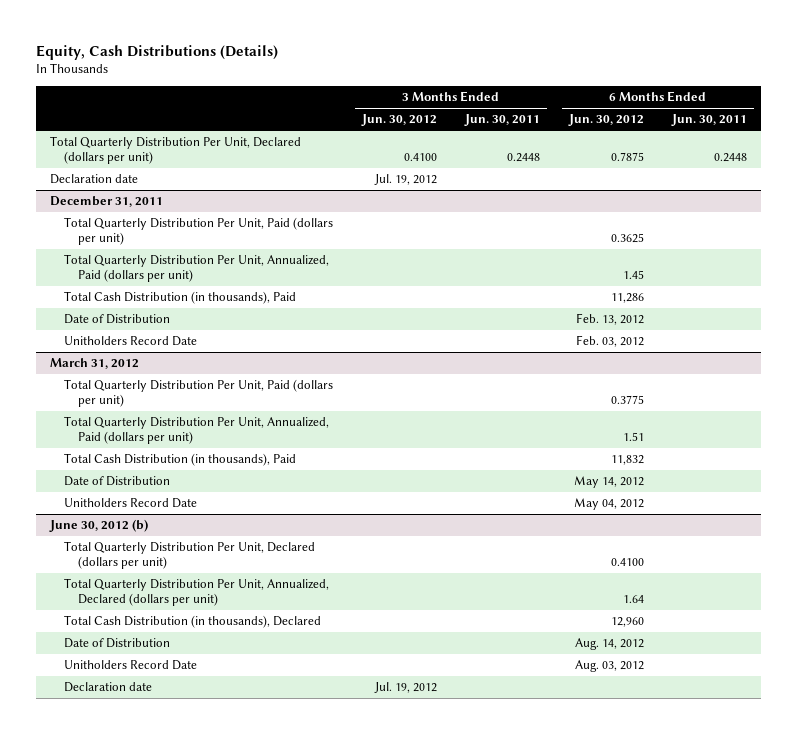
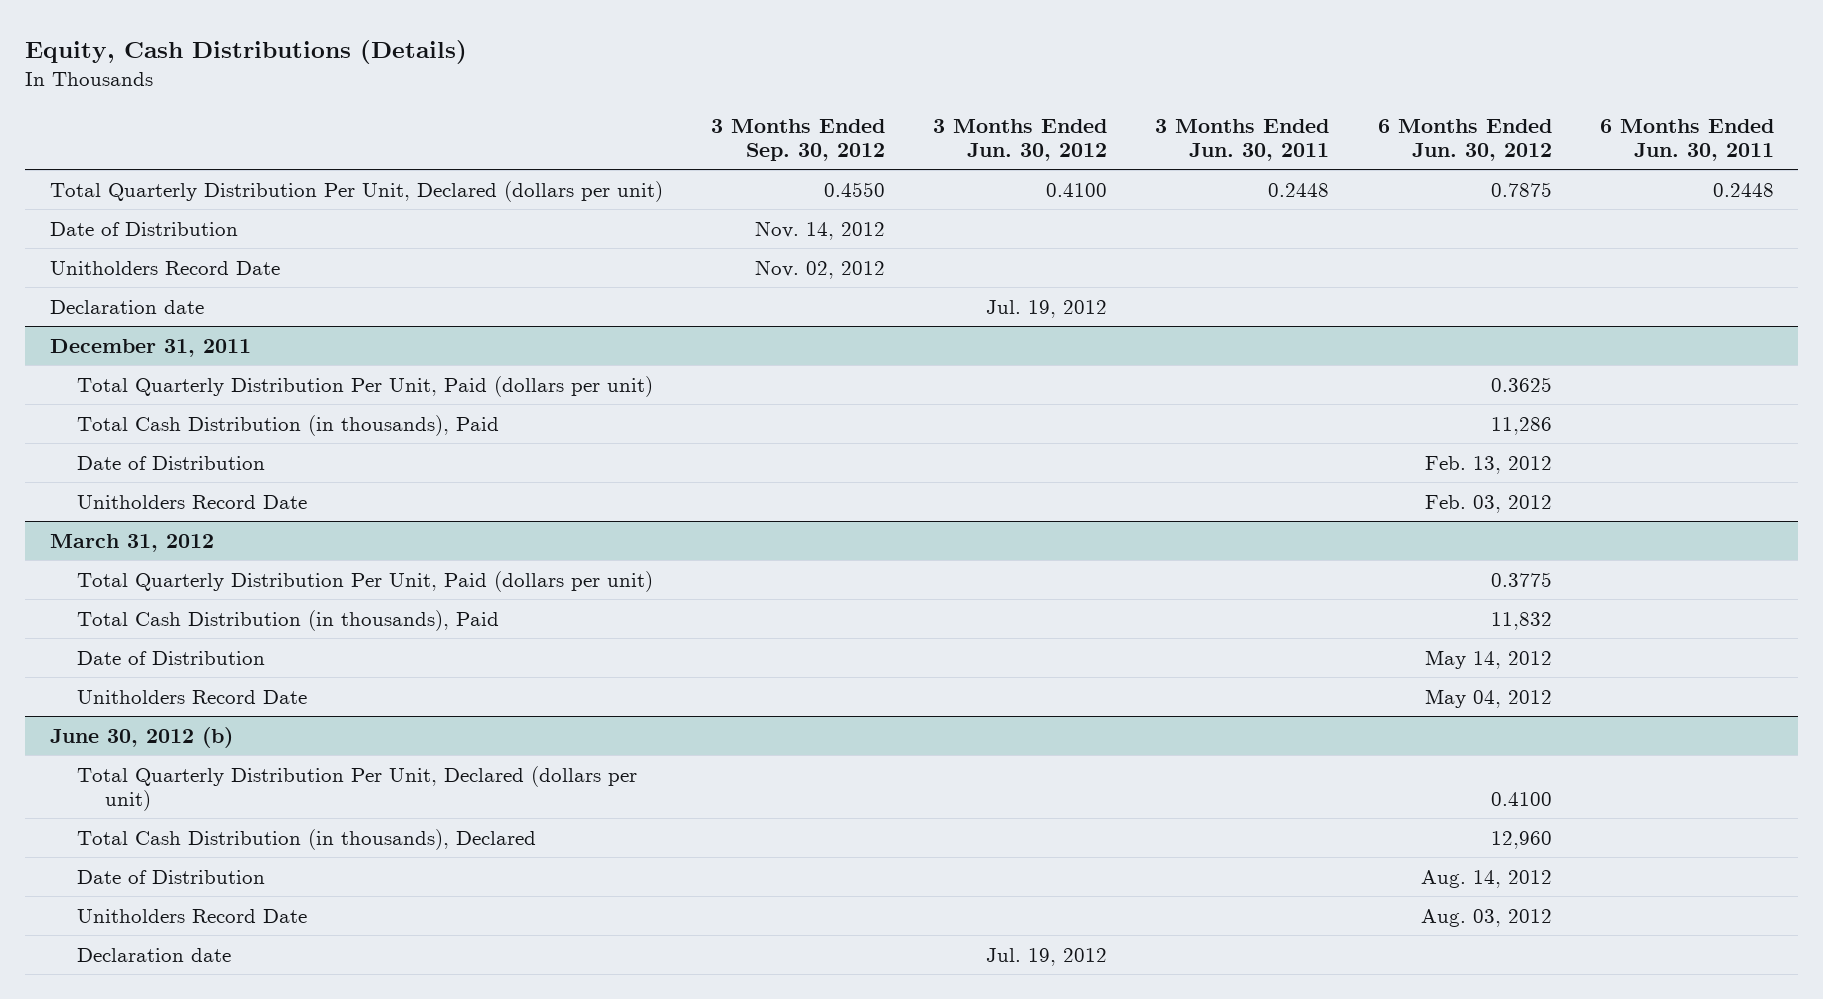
none -> [710,119,885,162] 3 Months Ended Sep. 30, 2012
none -> [49,221,238,236] Date of Distribution
none -> [49,260,280,275] Unitholders Record Date
[64,254,330,283] Total Quarterly Distribution Per Unit, Annualized, Paid (dollars per unit) -> none
[64,416,330,445] Total Quarterly Distribution Per Unit, Annualized, Paid (dollars per unit) -> none
[64,578,330,607] Total Quarterly Distribution Per Unit, Annualized, Declared (dollars per unit) -> none

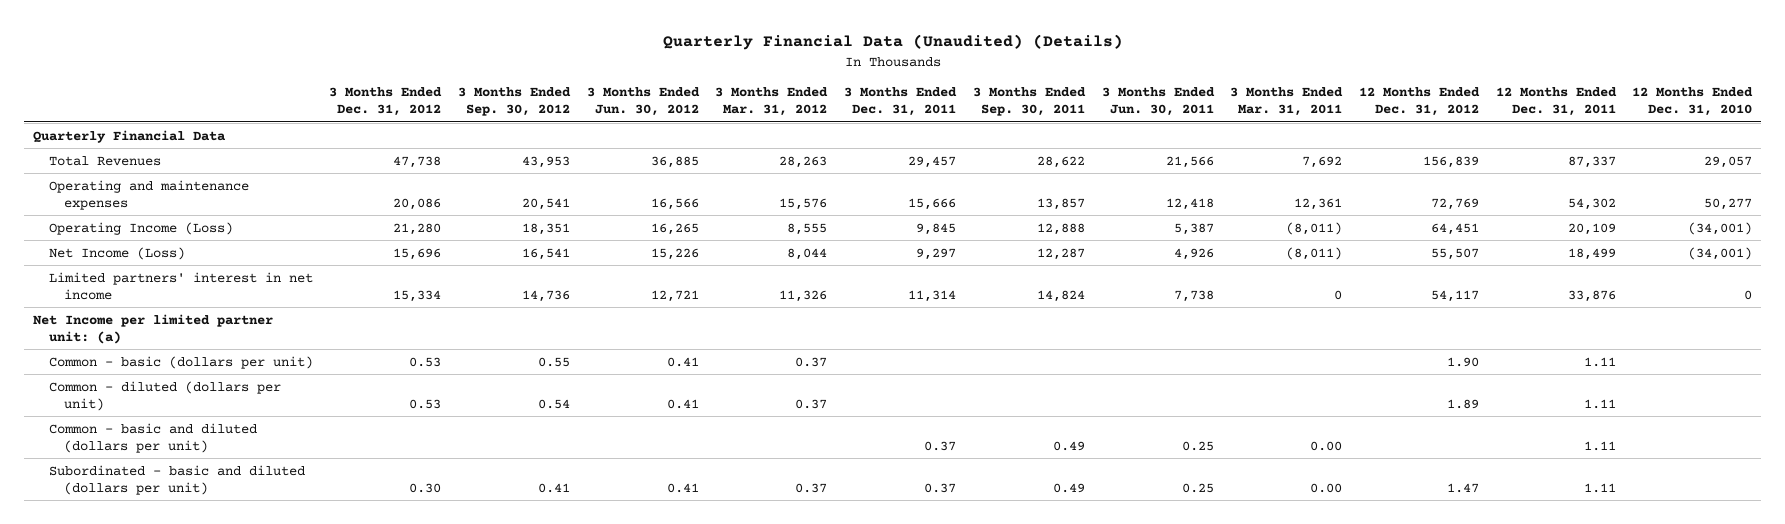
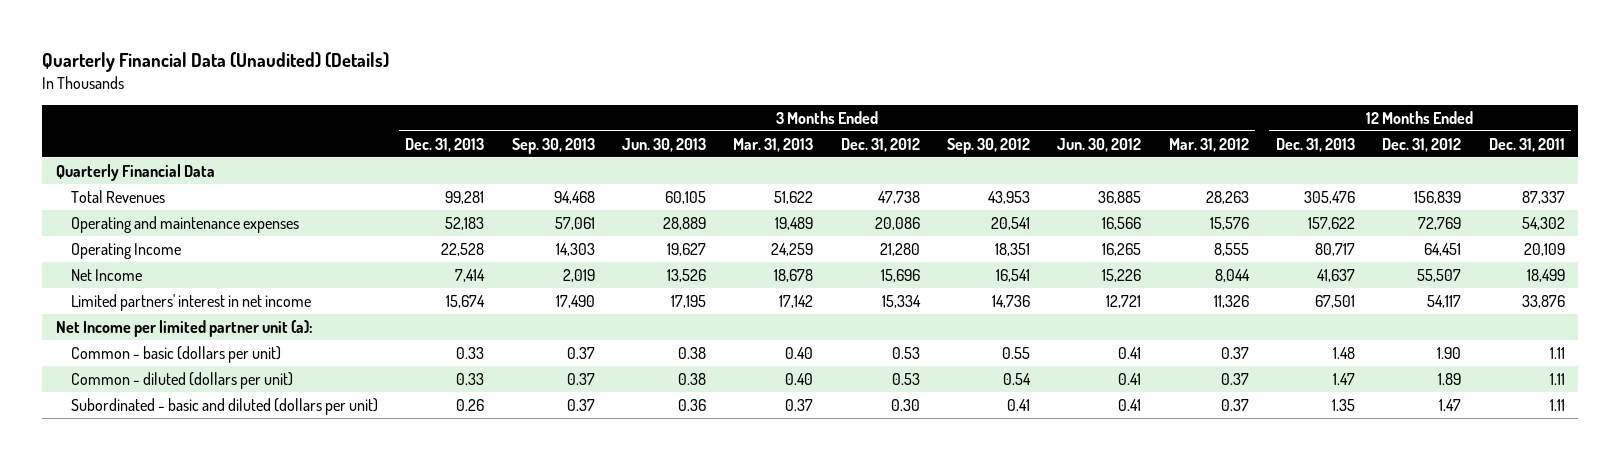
[844,87,958,117] 3 Months Ended Dec. 31, 2011 -> none
[972,87,1086,117] 3 Months Ended Sep. 30, 2011 -> none
[1101,87,1215,117] 3 Months Ended Jun. 30, 2011 -> none
[1230,87,1344,117] 3 Months Ended Mar. 31, 2011 -> none
[1632,87,1754,117] 12 Months Ended Dec. 31, 2010 -> none
none -> [405,137,485,152] Dec. 31, 2013
none -> [511,137,595,154] Sep. 30, 2013
none -> [621,137,706,152] Jun. 30, 2013
none -> [733,137,814,152] Mar. 31, 2013
none -> [1275,137,1355,152] Dec. 31, 2013
[48,221,233,235] Operating Income (Loss) -> [71,242,182,259] Operating Income
[48,246,185,260] Net Income (Loss) -> [71,268,143,281] Net Income
[32,313,273,344] Net Income per limited partner unit: (a) -> [55,319,313,337] Net Income per limited partner unit (a):
[48,422,257,453] Common - basic and diluted (dollars per unit) -> none

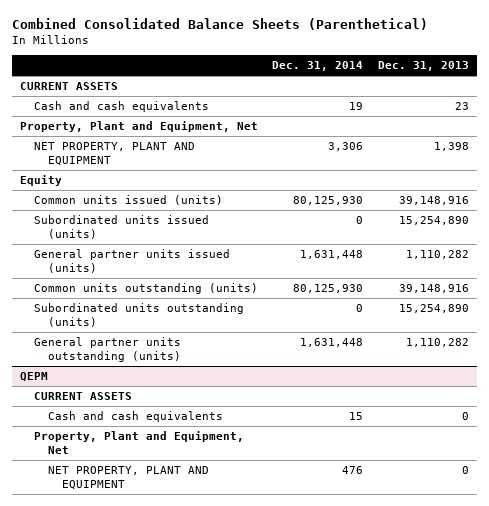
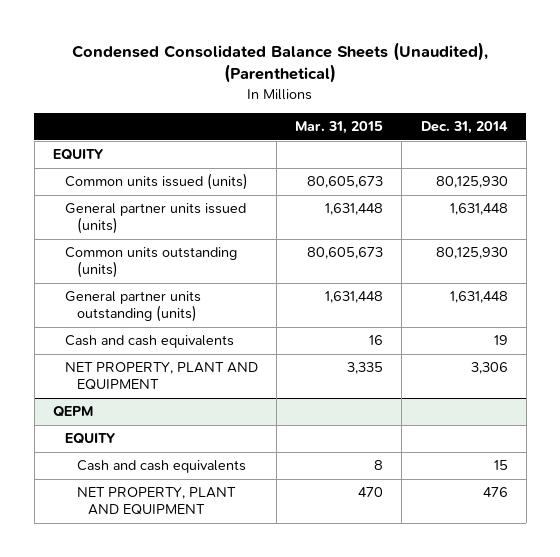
[12,18,429,31] Combined Consolidated Balance Sheets (Parenthetical) -> [72,41,489,84] Condensed Consolidated Balance Sheets (Unaudited), (Parenthetical)
[378,61,470,72] Dec. 31, 2013 -> none
none -> [295,121,384,135] Mar. 31, 2015
[19,82,118,91] CURRENT ASSETS -> none
[19,121,258,133] Property, Plant and Equipment, Net -> none
[19,175,62,187] Equity -> [52,149,104,161] EQUITY
[33,215,209,240] Subordinated units issued (units) -> none
[33,303,244,328] Subordinated units outstanding (units) -> none
[33,101,209,113] Cash and cash equivalents -> [64,335,234,349] Cash and cash equivalents
[33,142,195,166] NET PROPERTY, PLANT AND EQUIPMENT -> [64,362,258,391] NET PROPERTY, PLANT AND EQUIPMENT
[33,392,132,401] CURRENT ASSETS -> none
none -> [64,433,116,445] EQUITY
[33,431,244,455] Property, Plant and Equipment, Net -> none

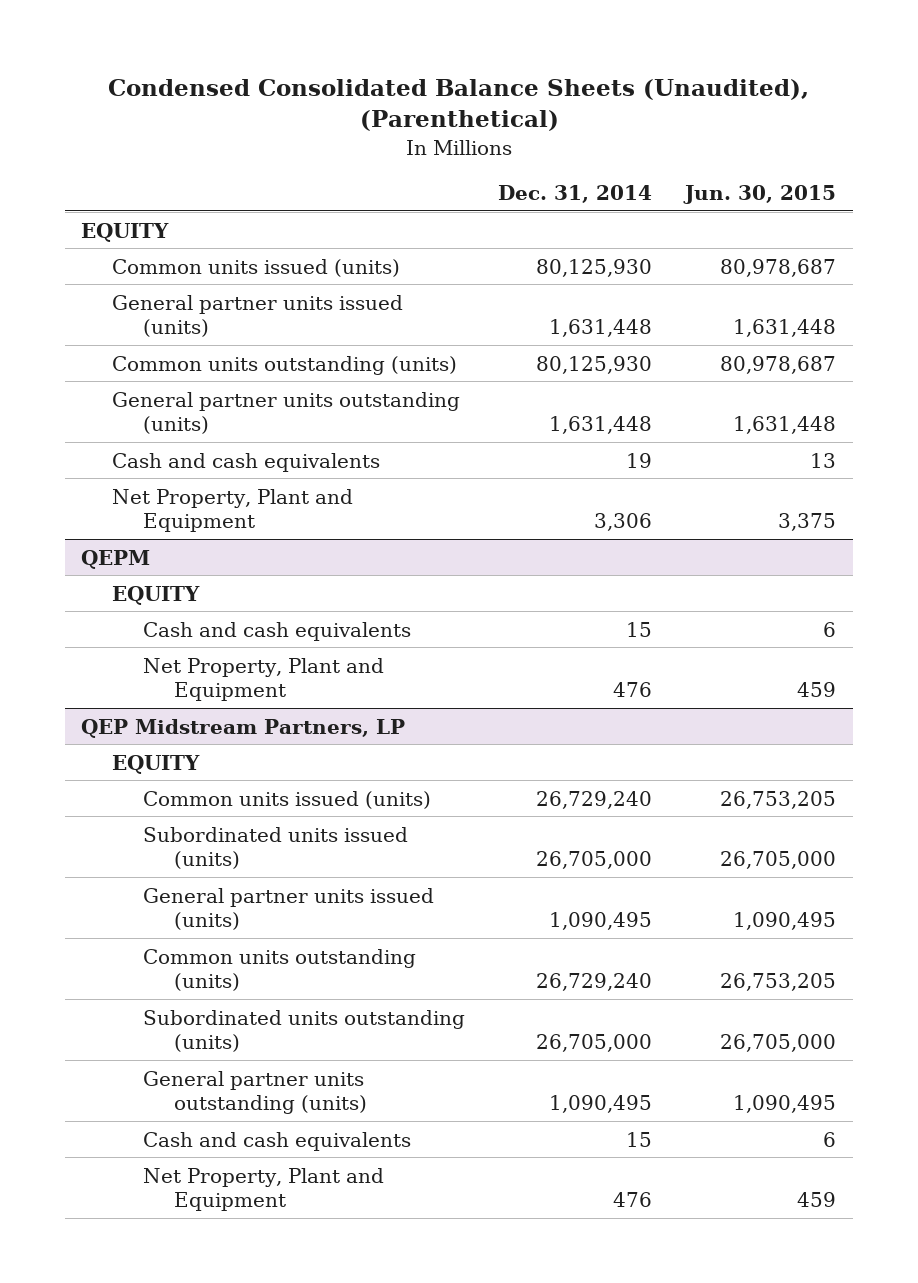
[295,121,384,135] Mar. 31, 2015 -> none
none -> [683,185,837,205] Jun. 30, 2015
[64,362,258,391] NET PROPERTY, PLANT AND EQUIPMENT -> [112,488,354,533] Net Property, Plant and Equipment
[76,487,236,516] NET PROPERTY, PLANT AND EQUIPMENT -> [143,657,385,702] Net Property, Plant and Equipment
none -> [81,718,406,738] QEP Midstream Partners, LP
none -> [112,754,201,774] EQUITY
none -> [143,790,432,809] Common units issued (units)
none -> [143,826,409,870] Subordinated units issued (units)
none -> [143,887,435,931] General partner units issued (units)
none -> [143,948,417,992] Common units outstanding (units)
none -> [143,1009,466,1053] Subordinated units outstanding (units)
none -> [143,1070,368,1115] General partner units outstanding (units)
none -> [143,1131,412,1151] Cash and cash equivalents
none -> [143,1167,385,1212] Net Property, Plant and Equipment

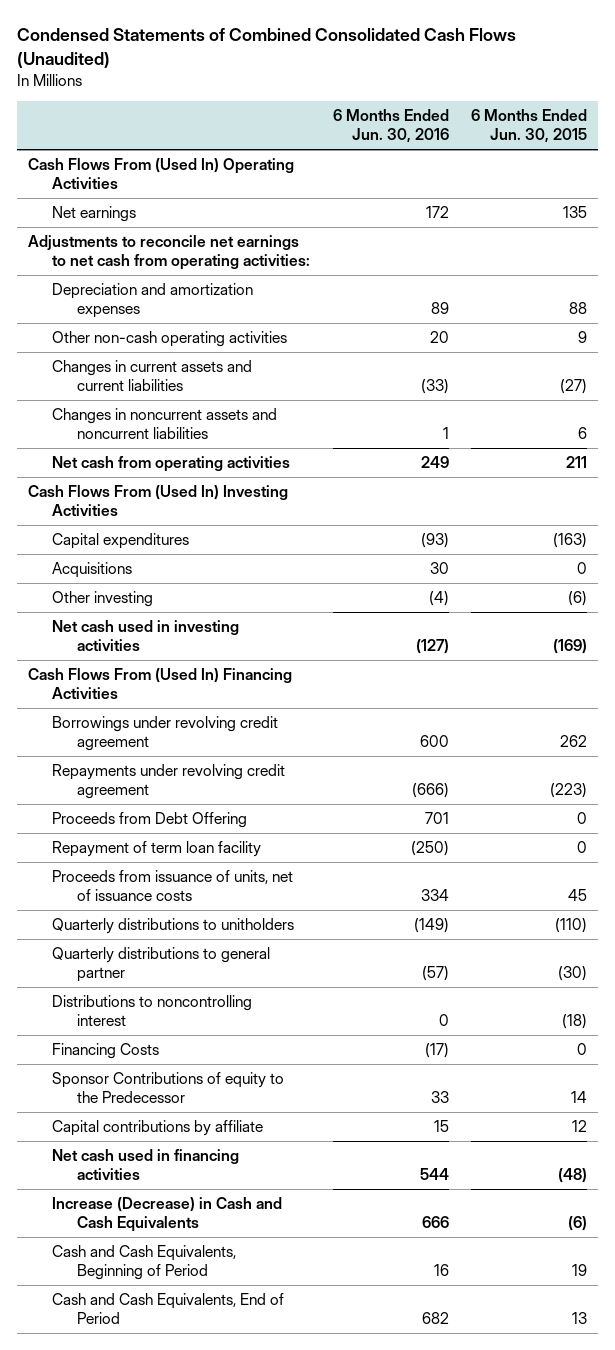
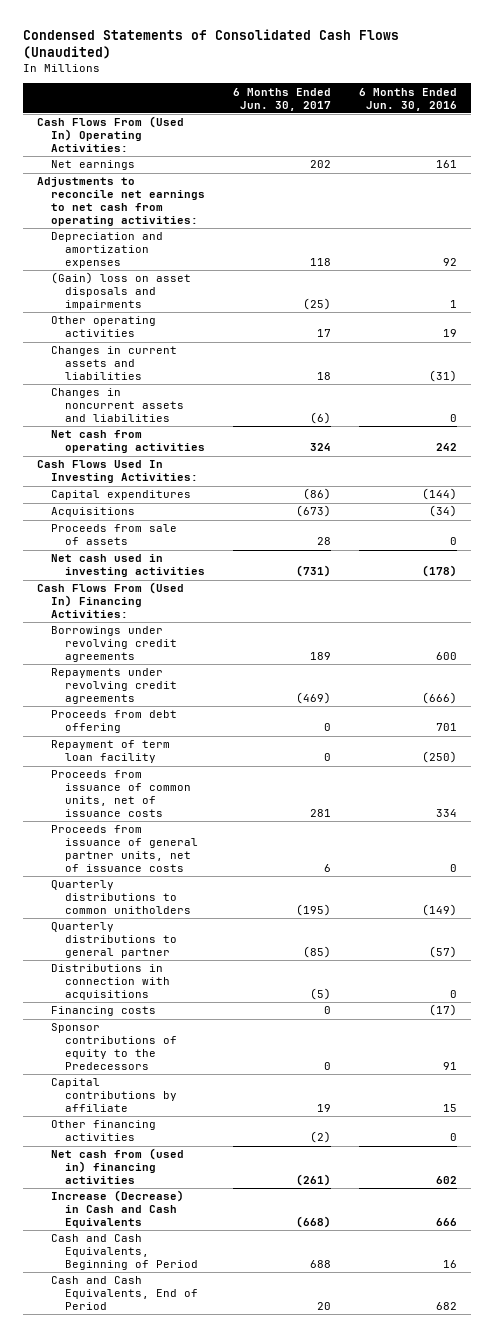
[17,27,517,68] Condensed Statements of Combined Consolidated Cash Flows (Unaudited) -> [23,29,400,60] Condensed Statements of Consolidated Cash Flows (Unaudited)
[470,109,587,144] 6 Months Ended Jun. 30, 2015 -> none
none -> [232,87,331,111] 6 Months Ended Jun. 30, 2017
[28,157,295,190] Cash Flows From (Used In) Operating Activities -> [37,116,185,152] Cash Flows From (Used In) Operating Activities:
[425,205,449,218] 172 -> [435,160,457,169] 161
[52,590,154,607] Other investing -> none
[430,302,449,315] 89 -> [442,257,457,266] 92
none -> [50,272,191,310] (Gain) loss on asset disposals and impairments
[52,330,288,347] Other non-cash operating activities -> [50,316,156,338] Other operating activities
[429,330,449,343] 20 -> [442,329,457,338] 19
[52,359,253,392] Changes in current assets and current liabilities -> [50,346,177,380] Changes in current assets and liabilities
[420,379,449,395] (33) -> [428,369,457,382] (31)
[52,407,278,440] Changes in noncurrent assets and noncurrent liabilities -> [50,388,184,422] Changes in noncurrent assets and liabilities
[442,427,449,440] 1 -> [449,413,457,422] 0
[420,455,449,468] 249 -> [435,443,457,452] 242
[28,484,289,517] Cash Flows From (Used In) Investing Activities -> [37,460,198,484] Cash Flows Used In Investing Activities:
[420,532,449,548] (93) -> [421,488,457,501] (144)
[429,561,449,574] 30 -> [428,505,457,518] (34)
none -> [50,524,177,546] Proceeds from sale of assets
[415,639,449,655] (127) -> [421,565,457,578] (178)
[28,667,293,700] Cash Flows From (Used In) Financing Activities -> [37,582,185,618] Cash Flows From (Used In) Financing Activities:
[52,715,279,752] Borrowings under revolving credit agreement -> [50,626,177,662] Borrowings under revolving credit agreements
[52,763,286,800] Repayments under revolving credit agreement -> [50,668,177,704] Repayments under revolving credit agreements
[52,811,248,828] Proceeds from Debt Offering -> [50,710,177,734] Proceeds from debt offering
[52,869,294,902] Proceeds from issuance of units, net of issuance costs -> [50,770,191,817] Proceeds from issuance of common units, net of issuance costs
none -> [50,825,198,872] Proceeds from issuance of general partner units, net of issuance costs
[52,917,295,934] Quarterly distributions to unitholders -> [50,880,191,914] Quarterly distributions to common unitholders
[52,994,253,1027] Distributions to noncontrolling interest -> none
none -> [50,964,170,1000] Distributions in connection with acquisitions
[52,1042,160,1059] Financing Costs -> [50,1006,156,1017] Financing costs
[52,1071,285,1104] Sponsor Contributions of equity to the Predecessor -> [50,1023,177,1070] Sponsor contributions of equity to the Predecessors
[430,1091,449,1104] 33 -> [442,1061,457,1070] 91
none -> [50,1120,156,1142] Other financing activities
[52,1148,240,1181] Net cash used in financing activities -> [50,1148,184,1184] Net cash from (used in) financing activities
[419,1168,449,1181] 544 -> [435,1175,457,1184] 602

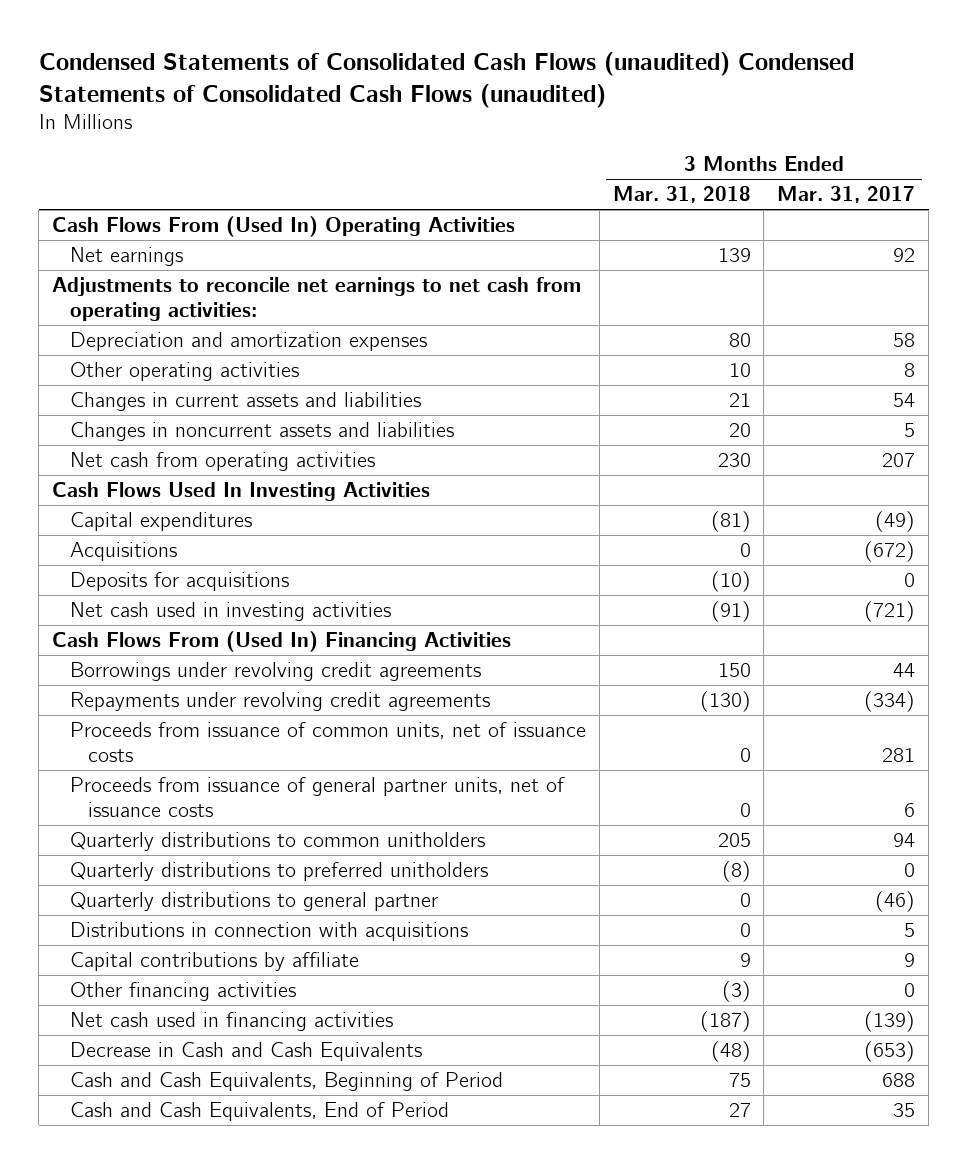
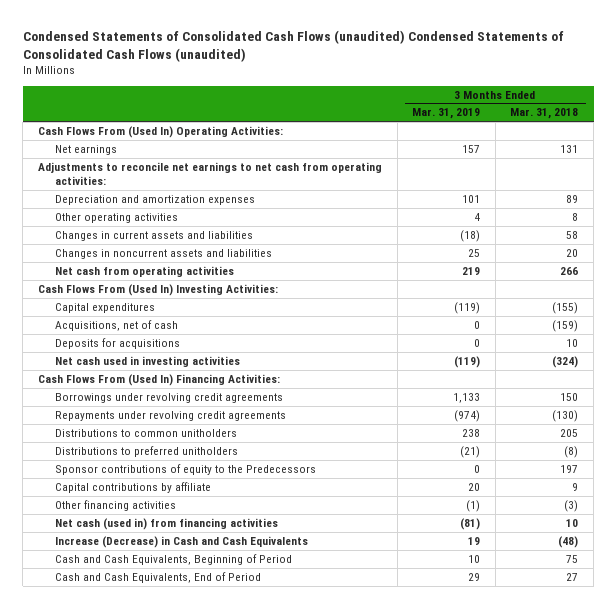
[777,186,916,204] Mar. 31, 2017 -> none
none -> [412,108,481,120] Mar. 31, 2019
[51,215,515,237] Cash Flows From (Used In) Operating Activities -> [38,125,284,138] Cash Flows From (Used In) Operating Activities:
[717,247,751,262] 139 -> [560,144,579,153] 131
[728,332,751,347] 80 -> [566,194,579,203] 89
[728,362,751,377] 10 -> [572,212,579,221] 8
[728,392,751,407] 21 -> [566,230,579,239] 58
[717,452,751,467] 230 -> [560,266,579,275] 266
[51,481,430,501] Cash Flows Used In Investing Activities -> [38,283,279,296] Cash Flows From (Used In) Investing Activities:
[710,510,751,532] (81) -> [552,301,579,314] (155)
[69,541,177,561] Acquisitions -> [54,319,178,331] Acquisitions, net of cash
[739,542,751,557] 0 -> [552,319,579,332] (159)
[710,570,751,592] (10) -> [566,338,579,347] 10
[710,600,751,622] (91) -> [552,355,579,368] (324)
[51,630,511,652] Cash Flows From (Used In) Financing Activities -> [38,373,281,386] Cash Flows From (Used In) Financing Activities:
[69,721,586,762] Proceeds from issuance of common units, net of issuance costs -> none
[69,776,565,817] Proceeds from issuance of general partner units, net of issuance costs -> none
[69,891,438,911] Quarterly distributions to general partner -> none
[69,921,468,941] Distributions in connection with acquisitions -> none
[69,831,485,851] Quarterly distributions to common unitholders -> [54,428,237,437] Distributions to common unitholders
[69,861,488,881] Quarterly distributions to preferred unitholders -> [54,445,238,457] Distributions to preferred unitholders
none -> [54,463,316,475] Sponsor contributions of equity to the Predecessors
[69,1011,393,1031] Net cash used in financing activities -> [54,517,278,530] Net cash (used in) from financing activities
[699,1010,751,1032] (187) -> [566,518,579,527] 10
[69,1041,422,1061] Decrease in Cash and Cash Equivalents -> [54,535,308,548] Increase (Decrease) in Cash and Cash Equivalents

